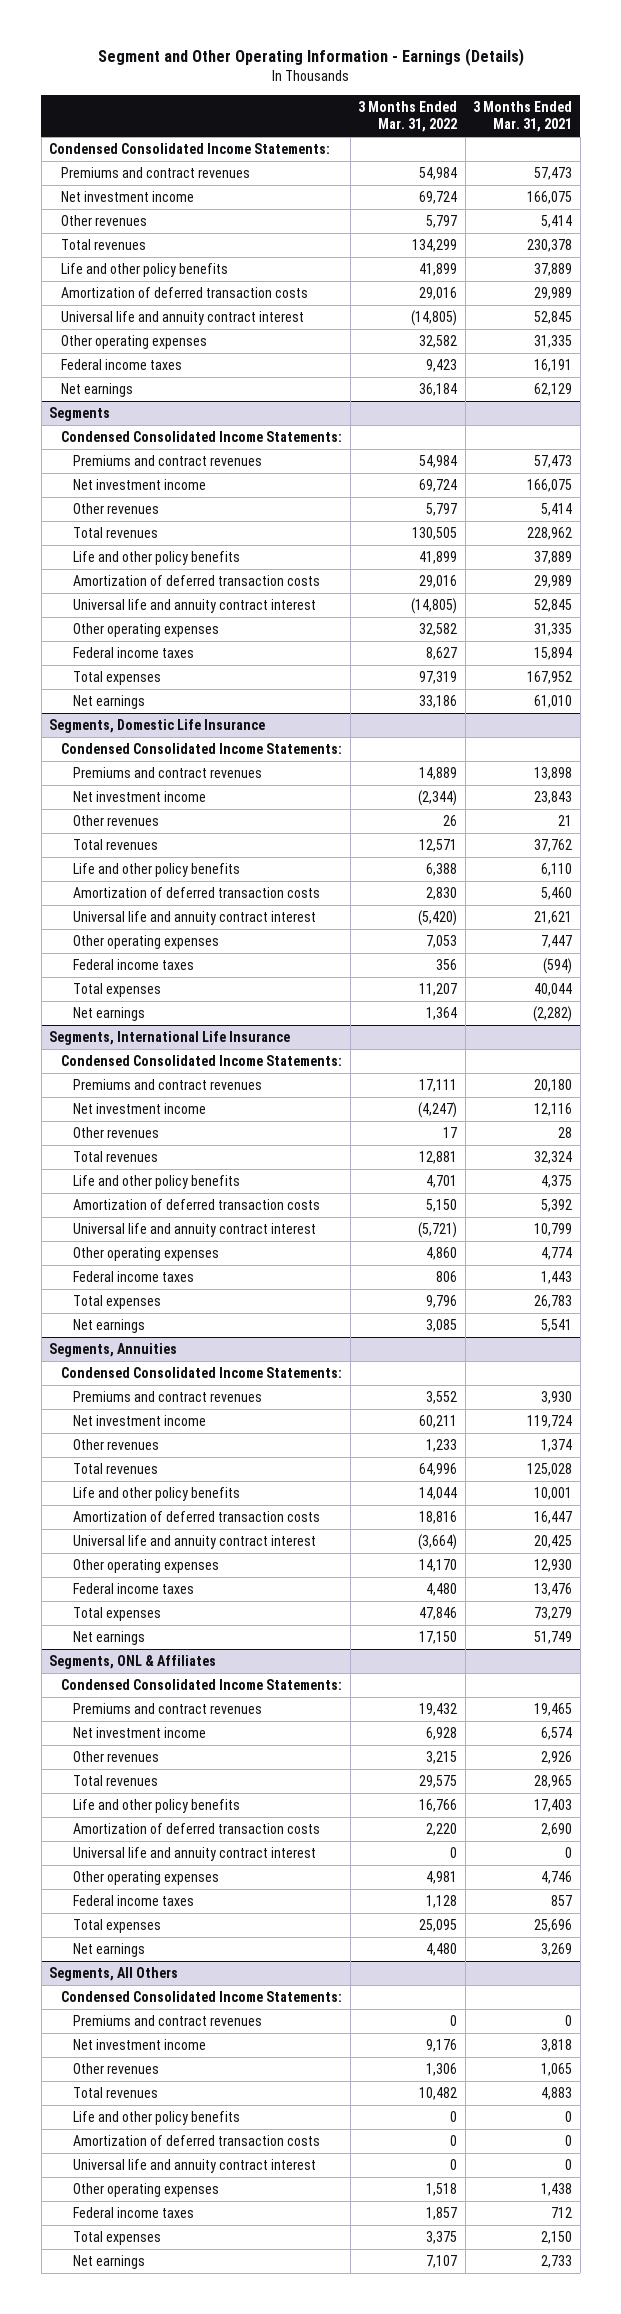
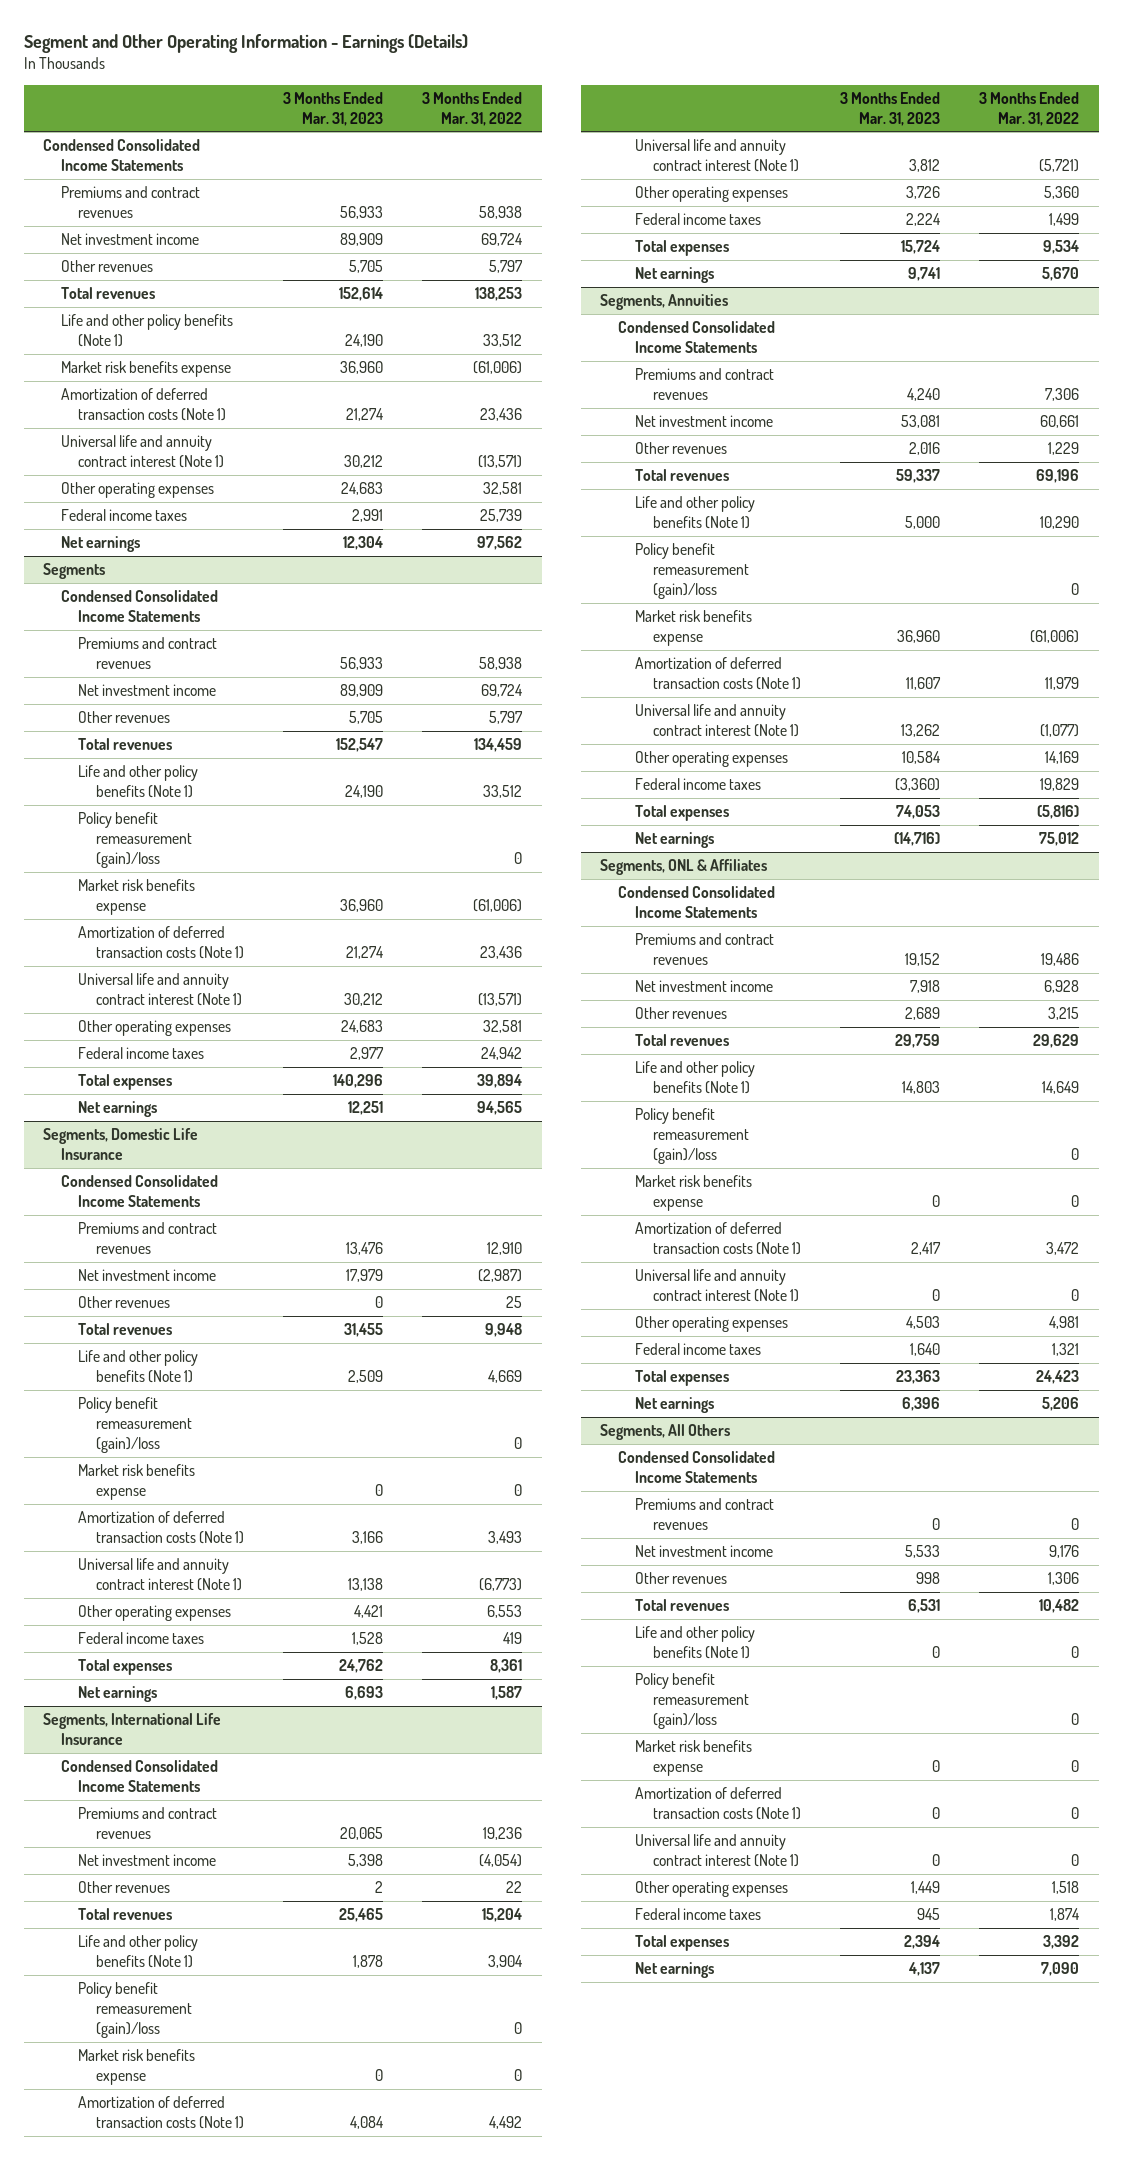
[473,100,573,133] 3 Months Ended Mar. 31, 2021 -> none
none -> [282,91,383,126] 3 Months Ended Mar. 31, 2023
[49,142,331,154] Condensed Consolidated Income Statements: -> [43,139,201,172] Condensed Consolidated Income Statements
[419,166,458,180] 54,984 -> [478,206,522,220] 58,938
[412,238,458,252] 134,299 -> [474,287,522,302] 138,253
[60,262,228,277] Life and other policy benefits -> [60,314,233,348] Life and other policy benefits (Note 1)
[419,262,458,276] 41,899 -> [482,334,522,348] 33,512
none -> [60,361,231,378] Market risk benefits expense
[60,286,308,298] Amortization of deferred transaction costs -> [60,388,227,422] Amortization of deferred transaction costs (Note 1)
[419,286,458,300] 29,016 -> [479,408,522,422] 23,436
[60,310,304,325] Universal life and annuity contract interest -> [60,435,225,469] Universal life and annuity contract interest (Note 1)
[411,309,458,326] (14,805) -> [477,455,522,469] (13,571)
[419,334,458,348] 32,582 -> [482,482,522,496] 32,581
[426,358,458,372] 9,423 -> [479,509,522,523] 25,739
[419,382,458,396] 36,184 -> [476,536,522,551] 97,562
[60,430,342,442] Condensed Consolidated Income Statements: -> [60,590,218,623] Condensed Consolidated Income Statements
[419,454,458,468] 54,984 -> [478,657,522,671] 58,938
[412,526,458,540] 130,505 -> [473,738,522,753] 134,459
[72,550,240,565] Life and other policy benefits -> [78,765,199,799] Life and other policy benefits (Note 1)
[419,550,458,564] 41,899 -> [482,785,522,799] 33,512
none -> [78,812,192,869] Policy benefit remeasurement (gain)/loss
none -> [78,879,196,916] Market risk benefits expense
[72,574,320,586] Amortization of deferred transaction costs -> [78,926,244,960] Amortization of deferred transaction costs (Note 1)
[419,574,458,588] 29,016 -> [479,946,522,960] 23,436
[72,598,316,613] Universal life and annuity contract interest -> [78,973,242,1007] Universal life and annuity contract interest (Note 1)
[411,597,458,614] (14,805) -> [477,993,522,1007] (13,571)
[419,622,458,636] 32,582 -> [482,1020,522,1034] 32,581
[426,646,458,660] 8,627 -> [480,1047,522,1061] 24,942
[419,670,458,684] 97,319 -> [476,1074,522,1089] 39,894
[419,694,458,708] 33,186 -> [476,1101,522,1116] 94,565
[60,742,342,754] Condensed Consolidated Income Statements: -> [60,1175,218,1208] Condensed Consolidated Income Statements
[419,766,458,780] 14,889 -> [486,1242,522,1256] 12,910
[418,789,458,806] (2,344) -> [477,1269,522,1283] (2,987)
[443,814,458,826] 26 -> [505,1296,522,1309] 25
[419,838,458,852] 12,571 -> [484,1323,522,1338] 9,948
[72,862,240,877] Life and other policy benefits -> [78,1350,199,1384] Life and other policy benefits (Note 1)
[426,862,458,876] 6,388 -> [487,1370,522,1384] 4,669
none -> [78,1397,192,1454] Policy benefit remeasurement (gain)/loss
none -> [78,1464,196,1501] Market risk benefits expense
[72,886,320,898] Amortization of deferred transaction costs -> [78,1511,244,1545] Amortization of deferred transaction costs (Note 1)
[426,886,458,900] 2,830 -> [487,1531,522,1545] 3,493
[72,910,316,925] Universal life and annuity contract interest -> [78,1558,242,1592] Universal life and annuity contract interest (Note 1)
[418,909,458,926] (5,420) -> [478,1578,522,1592] (6,773)
[426,934,458,948] 7,053 -> [486,1605,522,1619] 6,553
[436,958,458,970] 356 -> [502,1632,522,1645] 419
[419,982,458,996] 11,207 -> [489,1659,522,1674] 8,361
[426,1006,458,1020] 1,364 -> [490,1686,522,1701] 1,587
[60,1054,342,1066] Condensed Consolidated Income Statements: -> [60,1760,218,1793] Condensed Consolidated Income Statements
[419,1078,458,1092] 17,111 -> [482,1827,522,1841] 19,236
[418,1101,458,1118] (4,247) -> [478,1854,522,1868] (4,054)
[443,1126,458,1138] 17 -> [505,1881,522,1894] 22
[419,1150,458,1164] 12,881 -> [481,1908,522,1923] 15,204
[72,1174,240,1189] Life and other policy benefits -> [78,1935,199,1969] Life and other policy benefits (Note 1)
[426,1174,458,1188] 4,701 -> [487,1955,523,1969] 3,904
none -> [78,1982,192,2039] Policy benefit remeasurement (gain)/loss
none -> [78,2049,196,2086] Market risk benefits expense
[72,1198,320,1210] Amortization of deferred transaction costs -> [78,2096,244,2130] Amortization of deferred transaction costs (Note 1)
[426,1198,458,1212] 5,150 -> [488,2116,522,2130] 4,492
[72,1222,316,1237] Universal life and annuity contract interest -> [635,139,799,173] Universal life and annuity contract interest (Note 1)
[426,1246,458,1260] 4,860 -> [1044,186,1080,200] 5,360
[436,1270,458,1282] 806 -> [1049,213,1080,227] 1,499
[426,1294,458,1308] 9,796 -> [1043,240,1080,255] 9,534
[426,1318,458,1332] 3,085 -> [1042,267,1080,282] 5,670
[60,1366,342,1378] Condensed Consolidated Income Statements: -> [617,321,775,354] Condensed Consolidated Income Statements
[426,1390,458,1404] 3,552 -> [1045,388,1080,402] 7,306
[419,1414,458,1428] 60,211 -> [1040,415,1080,429] 60,661
[426,1438,458,1452] 1,233 -> [1048,442,1080,456] 1,229
[419,1462,458,1476] 64,996 -> [1036,469,1080,484] 69,196
[72,1486,240,1501] Life and other policy benefits -> [635,496,756,530] Life and other policy benefits (Note 1)
[419,1486,458,1500] 14,044 -> [1040,516,1080,530] 10,290
none -> [635,543,749,600] Policy benefit remeasurement (gain)/loss
none -> [635,610,753,647] Market risk benefits expense
[72,1510,320,1522] Amortization of deferred transaction costs -> [635,657,801,691] Amortization of deferred transaction costs (Note 1)
[419,1510,458,1524] 18,816 -> [1045,677,1080,691] 11,979
[72,1534,316,1549] Universal life and annuity contract interest -> [635,704,799,738] Universal life and annuity contract interest (Note 1)
[418,1533,458,1550] (3,664) -> [1040,724,1080,738] (1,077)
[419,1558,458,1572] 14,170 -> [1045,751,1080,765] 14,169
[426,1582,458,1596] 4,480 -> [1040,778,1080,792] 19,829
[419,1606,458,1620] 47,846 -> [1037,805,1080,820] (5,816)
[419,1630,458,1644] 17,150 -> [1039,832,1080,847] 75,012
[60,1678,342,1690] Condensed Consolidated Income Statements: -> [617,886,775,919] Condensed Consolidated Income Statements
[419,1702,458,1716] 19,432 -> [1041,953,1080,967] 19,486
[419,1774,458,1788] 29,575 -> [1033,1034,1080,1049] 29,629
[72,1798,240,1813] Life and other policy benefits -> [635,1061,756,1095] Life and other policy benefits (Note 1)
[419,1798,458,1812] 16,766 -> [1042,1081,1080,1095] 14,649
none -> [635,1108,749,1165] Policy benefit remeasurement (gain)/loss
none -> [635,1175,753,1212] Market risk benefits expense
[72,1822,320,1834] Amortization of deferred transaction costs -> [635,1222,801,1256] Amortization of deferred transaction costs (Note 1)
[426,1822,458,1836] 2,220 -> [1046,1242,1080,1256] 3,472
[72,1846,316,1861] Universal life and annuity contract interest -> [635,1269,799,1303] Universal life and annuity contract interest (Note 1)
[426,1894,458,1908] 1,128 -> [1052,1343,1080,1357] 1,321
[419,1918,458,1932] 25,095 -> [1036,1370,1080,1385] 24,423
[426,1942,458,1956] 4,480 -> [1042,1397,1080,1412] 5,206
[60,1990,342,2002] Condensed Consolidated Income Statements: -> [617,1451,775,1484] Condensed Consolidated Income Statements
[72,2110,240,2125] Life and other policy benefits -> [635,1626,756,1660] Life and other policy benefits (Note 1)
none -> [635,1673,749,1730] Policy benefit remeasurement (gain)/loss
none -> [635,1740,753,1777] Market risk benefits expense
[72,2134,320,2146] Amortization of deferred transaction costs -> [635,1787,801,1821] Amortization of deferred transaction costs (Note 1)
[72,2158,316,2173] Universal life and annuity contract interest -> [635,1834,799,1868] Universal life and annuity contract interest (Note 1)
[426,2206,458,2220] 1,857 -> [1050,1908,1081,1922] 1,874
[426,2230,458,2244] 3,375 -> [1043,1935,1080,1950] 3,392
[426,2254,458,2268] 7,107 -> [1041,1962,1080,1977] 7,090

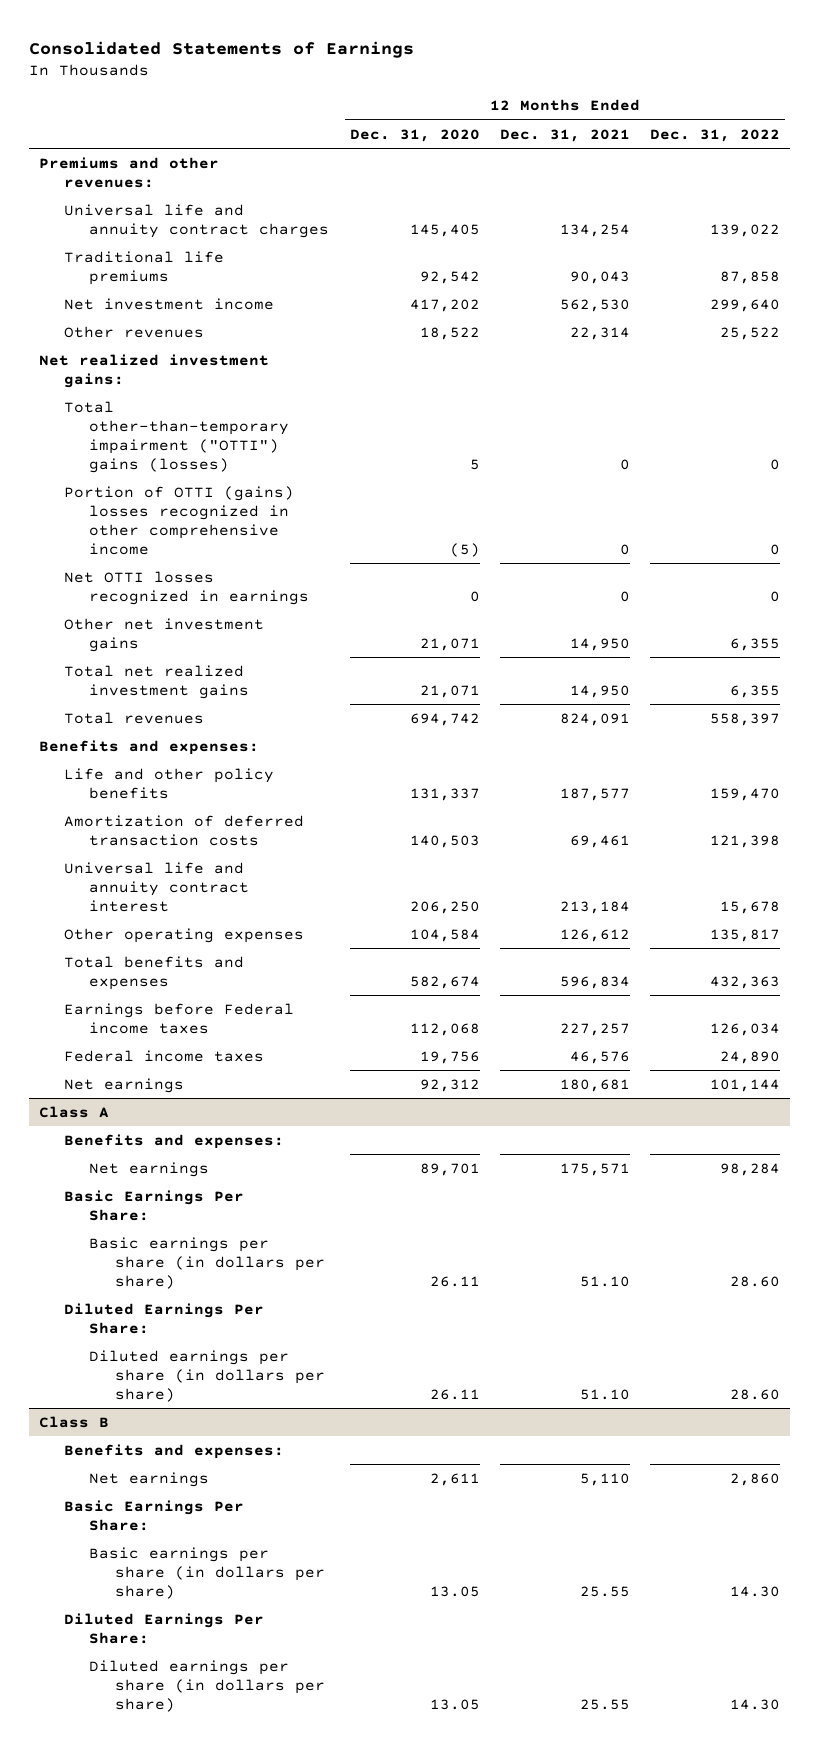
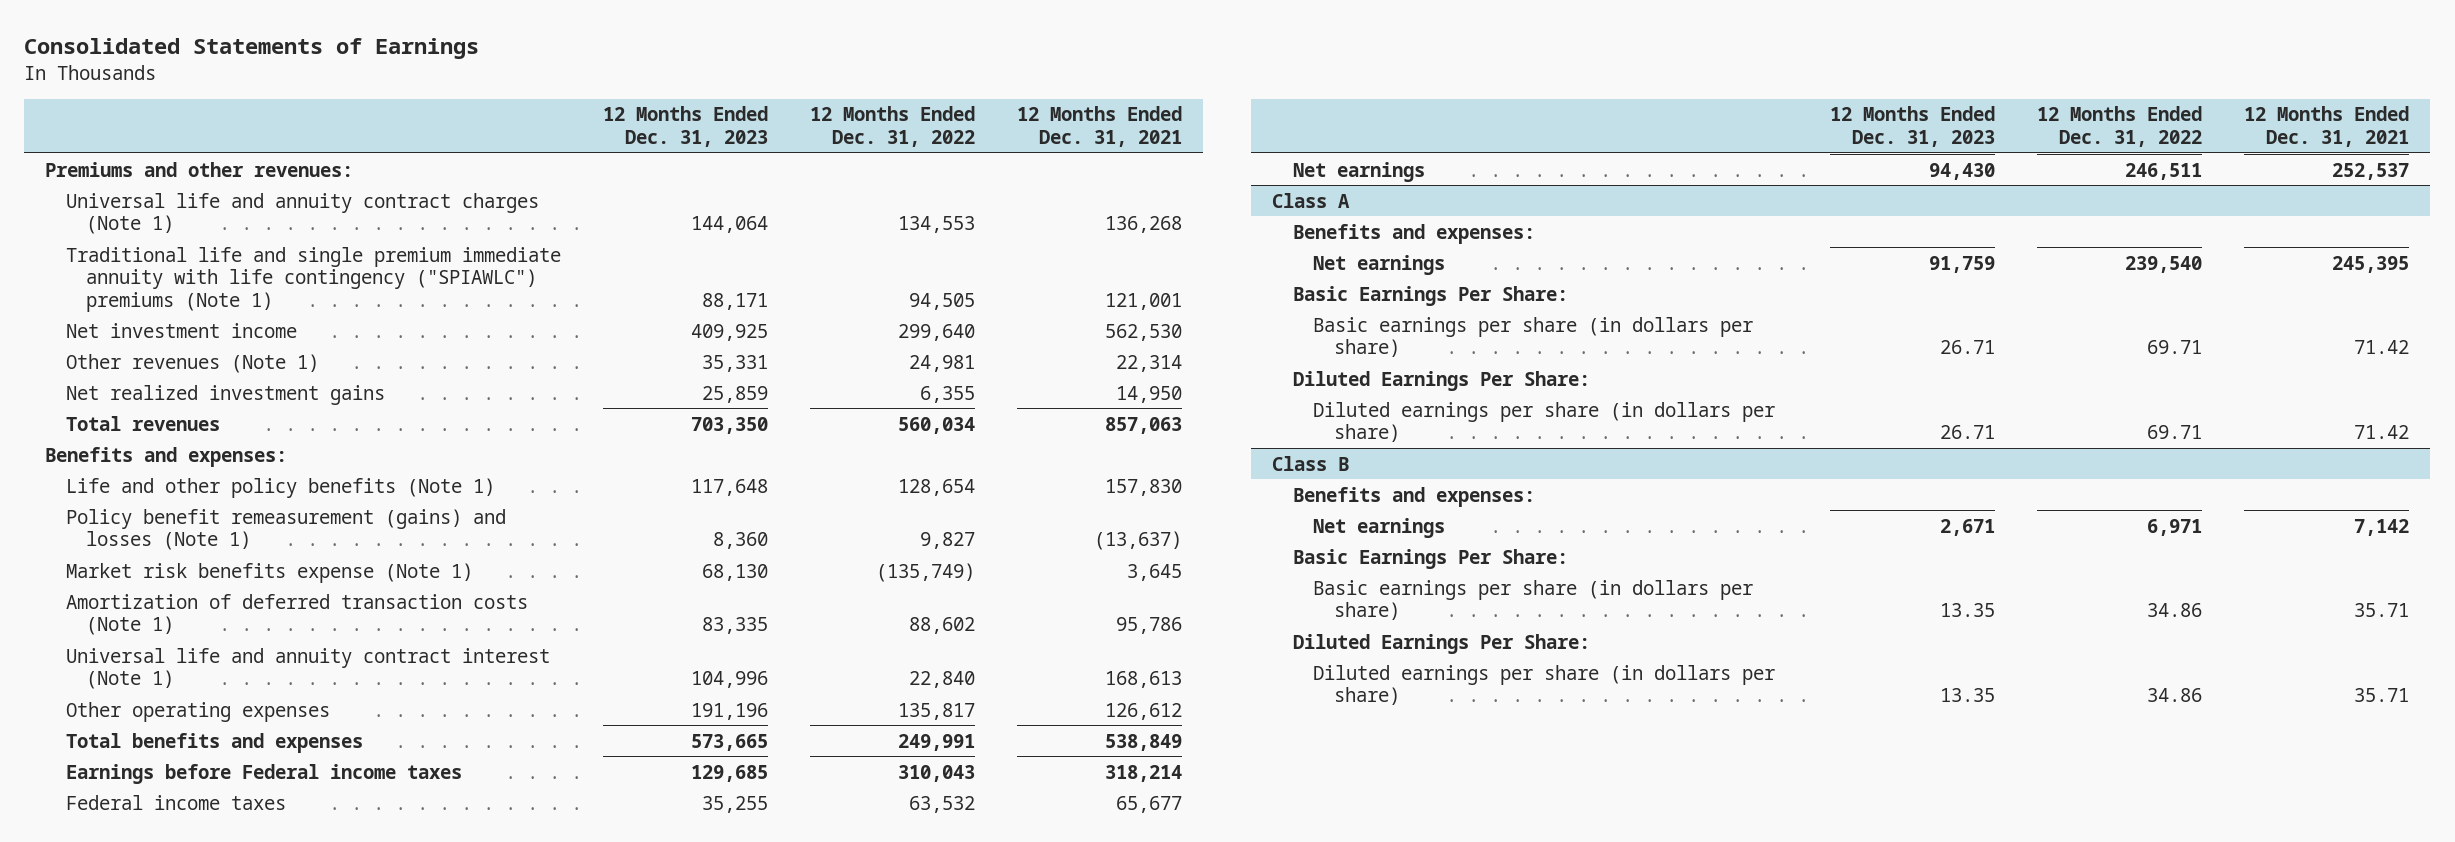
[349,128,480,142] Dec. 31, 2020 -> none
none -> [602,106,768,147] 12 Months Ended Dec. 31, 2023
[64,250,225,285] Traditional life premiums -> none
[64,203,330,238] Universal life and annuity contract charges -> [65,192,539,235] Universal life and annuity contract charges (Note 1)
[559,223,630,237] 134,254 -> [1105,216,1183,234] 136,268
[710,223,781,237] 139,022 -> [897,216,975,234] 134,553
none -> [65,246,561,312] Traditional life and single premium immediate annuity with life contingency ("SPIAWLC") premiums (Note 1)
[38,353,269,388] Net realized investment gains: -> none
[64,400,290,473] Total other-than-temporary impairment ("OTTI") gains (losses) -> none
[64,485,295,555] Portion of OTTI (gains) losses recognized in other comprehensive income -> none
[64,570,310,605] Net OTTI losses recognized in earnings -> none
[64,617,265,652] Other net investment gains -> none
[64,325,205,338] Other revenues -> [65,353,319,373] Other revenues (Note 1)
[720,326,781,340] 25,522 -> [908,354,975,372] 24,981
[64,664,250,699] Total net realized investment gains -> [65,384,385,405] Net realized investment gains
[559,712,630,726] 824,091 -> [1105,416,1183,434] 857,063
[710,712,781,726] 558,397 -> [897,416,975,434] 560,034
[64,767,275,799] Life and other policy benefits -> [65,477,495,498] Life and other policy benefits (Note 1)
[559,787,630,801] 187,577 -> [1105,478,1183,496] 157,830
[710,787,781,801] 159,470 -> [897,478,975,496] 128,654
none -> [65,508,506,551] Policy benefit remeasurement (gains) and losses (Note 1)
none -> [65,562,473,583] Market risk benefits expense (Note 1)
[64,814,305,846] Amortization of deferred transaction costs -> [65,593,528,636] Amortization of deferred transaction costs (Note 1)
[569,834,630,848] 69,461 -> [1116,617,1183,635] 95,786
[710,834,781,848] 121,398 -> [908,617,975,635] 88,602
[64,861,250,912] Universal life and annuity contract interest -> [65,647,550,690] Universal life and annuity contract interest (Note 1)
[559,900,630,914] 213,184 -> [1105,671,1183,689] 168,613
[720,900,781,914] 15,678 -> [908,671,975,689] 22,840
[559,975,630,989] 596,834 -> [1105,733,1183,751] 538,849
[710,975,781,989] 432,363 -> [897,733,975,751] 249,991
[559,1022,630,1036] 227,257 -> [1105,764,1183,782] 318,214
[710,1022,781,1036] 126,034 -> [897,764,975,782] 310,043
[569,1050,630,1064] 46,576 -> [1116,795,1183,813] 65,677
[720,1050,781,1064] 24,890 -> [908,795,975,813] 63,532
[559,1078,630,1092] 180,681 -> [2332,162,2410,180] 252,537
[710,1078,781,1092] 101,144 -> [2125,162,2203,180] 246,511
[559,1162,630,1176] 175,571 -> [2332,255,2410,273] 245,395
[720,1162,781,1176] 98,284 -> [2125,255,2203,273] 239,540
[579,1275,630,1287] 51.10 -> [2354,340,2410,355] 71.42
[730,1275,781,1287] 28.60 -> [2147,340,2203,355] 69.71
[579,1388,630,1400] 51.10 -> [2354,425,2410,440] 71.42
[730,1388,781,1400] 28.60 -> [2147,425,2203,440] 69.71
[579,1472,630,1486] 5,110 -> [2354,518,2410,536] 7,142
[730,1472,781,1486] 2,860 -> [2147,518,2203,536] 6,971
[579,1585,630,1597] 25.55 -> [2354,603,2410,618] 35.71
[730,1585,781,1597] 14.30 -> [2147,603,2203,618] 34.86
[579,1698,630,1710] 25.55 -> [2354,688,2410,703] 35.71
[730,1698,781,1710] 14.30 -> [2147,688,2203,703] 34.86

